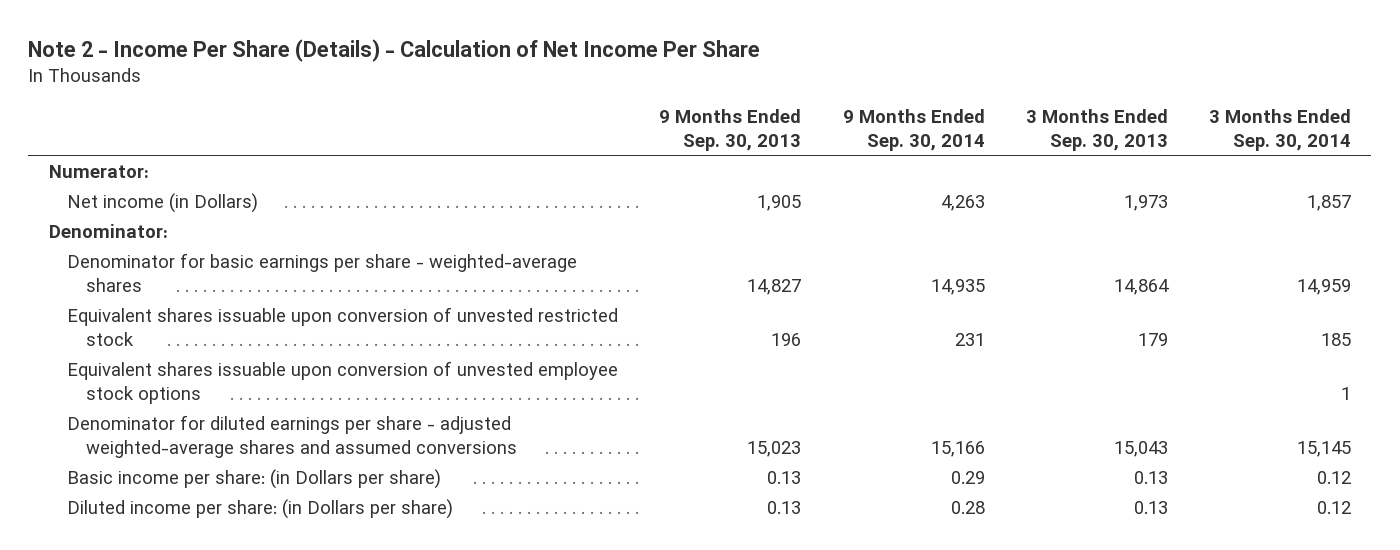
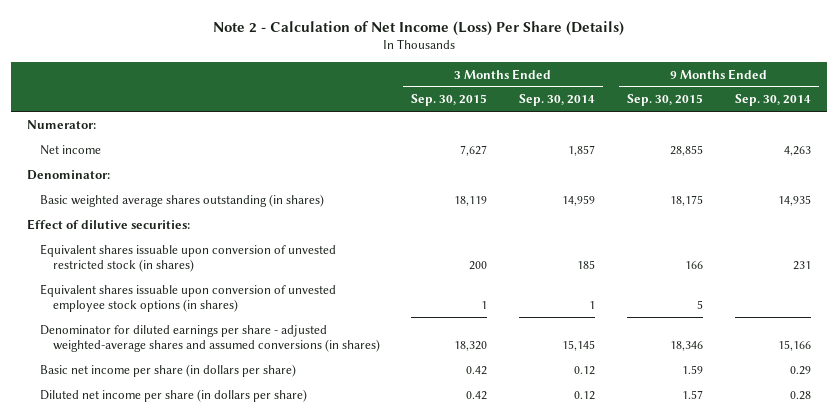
[28,39,761,63] Note 2 - Income Per Share (Details) - Calculation of Net Income Per Share -> [213,20,625,36] Note 2 - Calculation of Net Income (Loss) Per Share (Details)
[659,108,802,151] 9 Months Ended Sep. 30, 2013 -> none
[1025,108,1168,151] 3 Months Ended Sep. 30, 2013 -> none
none -> [411,94,488,107] Sep. 30, 2015
none -> [627,94,704,107] Sep. 30, 2015
[67,192,259,213] Net income (in Dollars) -> [39,144,101,155] Net income
[67,252,578,292] Denominator for basic earnings per share - weighted-average shares -> [39,193,324,207] Basic weighted average shares outstanding (in shares)
none -> [27,218,191,230] Effect of dilutive securities:
[67,306,619,346] Equivalent shares issuable upon conversion of unvested restricted stock -> [39,243,336,272] Equivalent shares issuable upon conversion of unvested restricted stock (in shares)
[67,360,619,404] Equivalent shares issuable upon conversion of unvested employee stock options -> [39,283,336,312] Equivalent shares issuable upon conversion of unvested employee stock options (in shares)
[67,414,517,458] Denominator for diluted earnings per share - adjusted weighted-average shares and assumed conversions -> [39,324,380,352] Denominator for diluted earnings per share - adjusted weighted-average shares and assumed conversions (in shares)
[67,468,442,489] Basic income per share: (in Dollars per share) -> [39,363,296,377] Basic net income per share (in dollars per share)
[67,498,454,519] Diluted income per share: (in Dollars per share) -> [39,388,307,402] Diluted net income per share (in dollars per share)

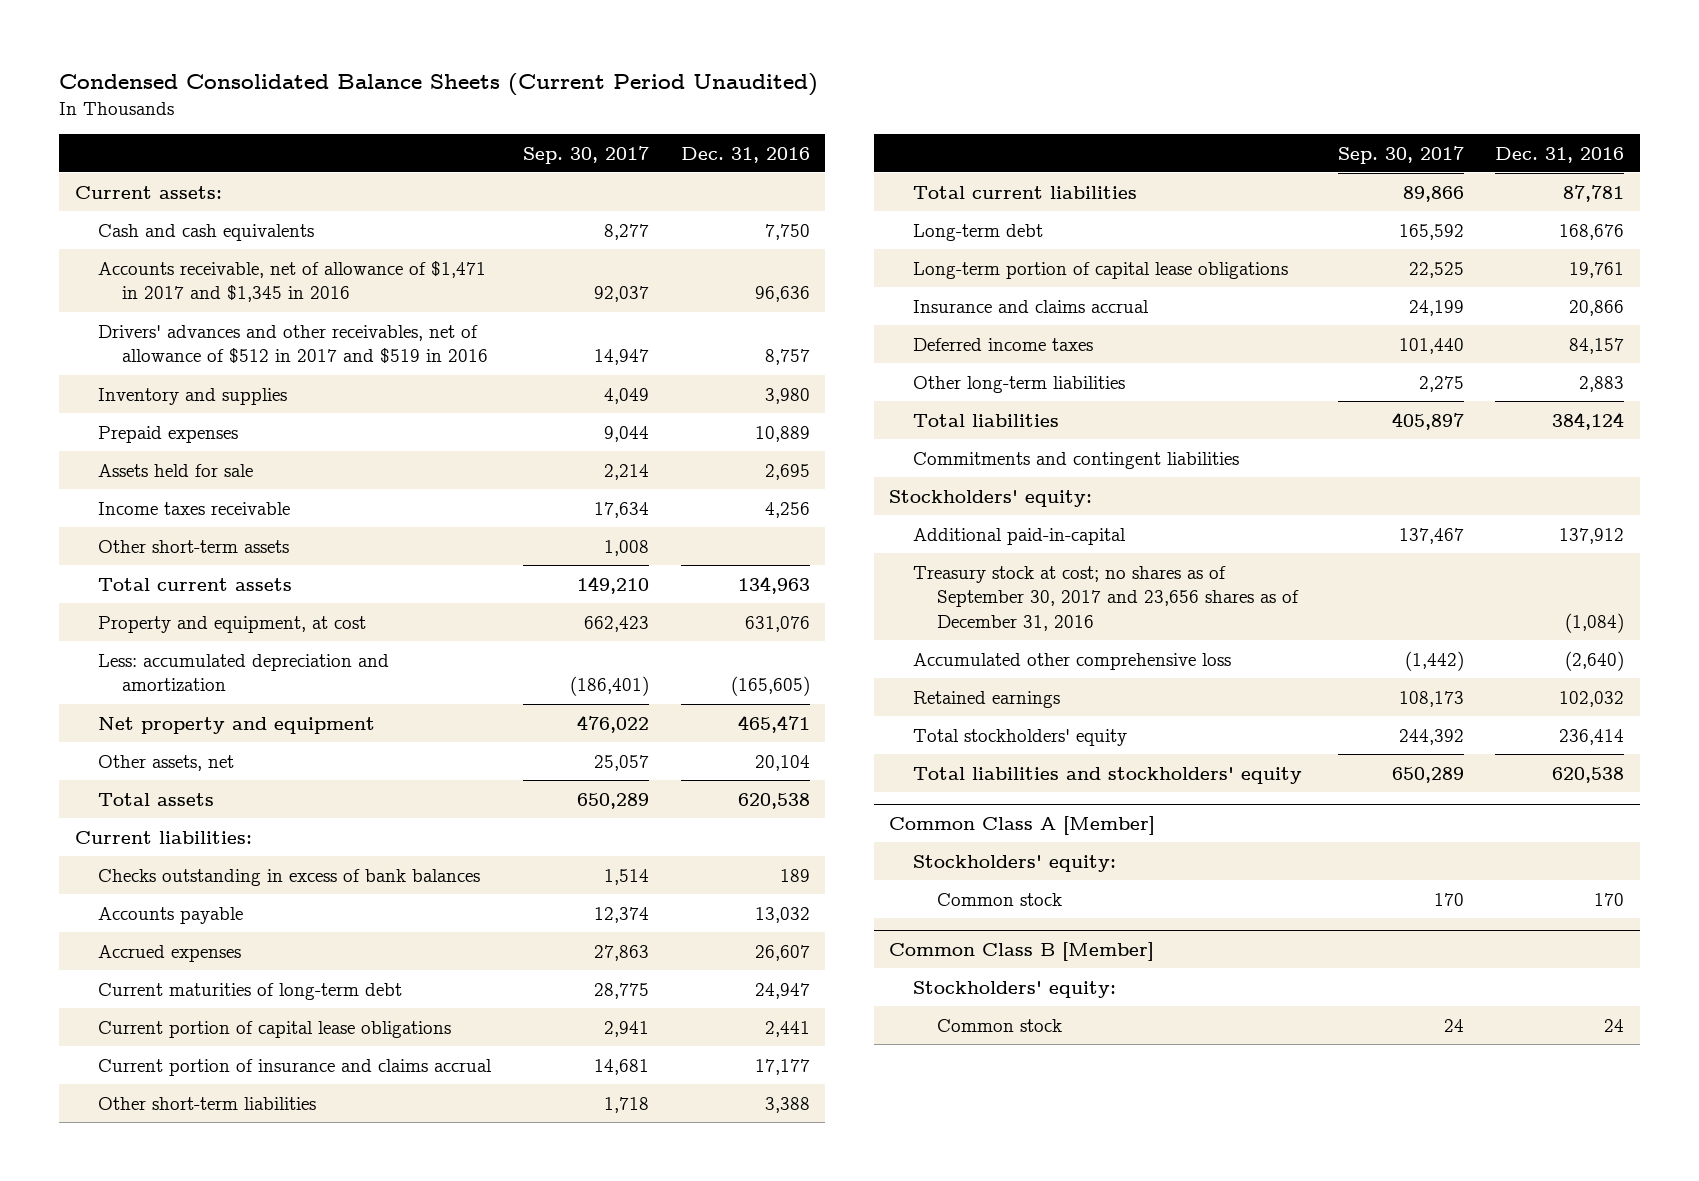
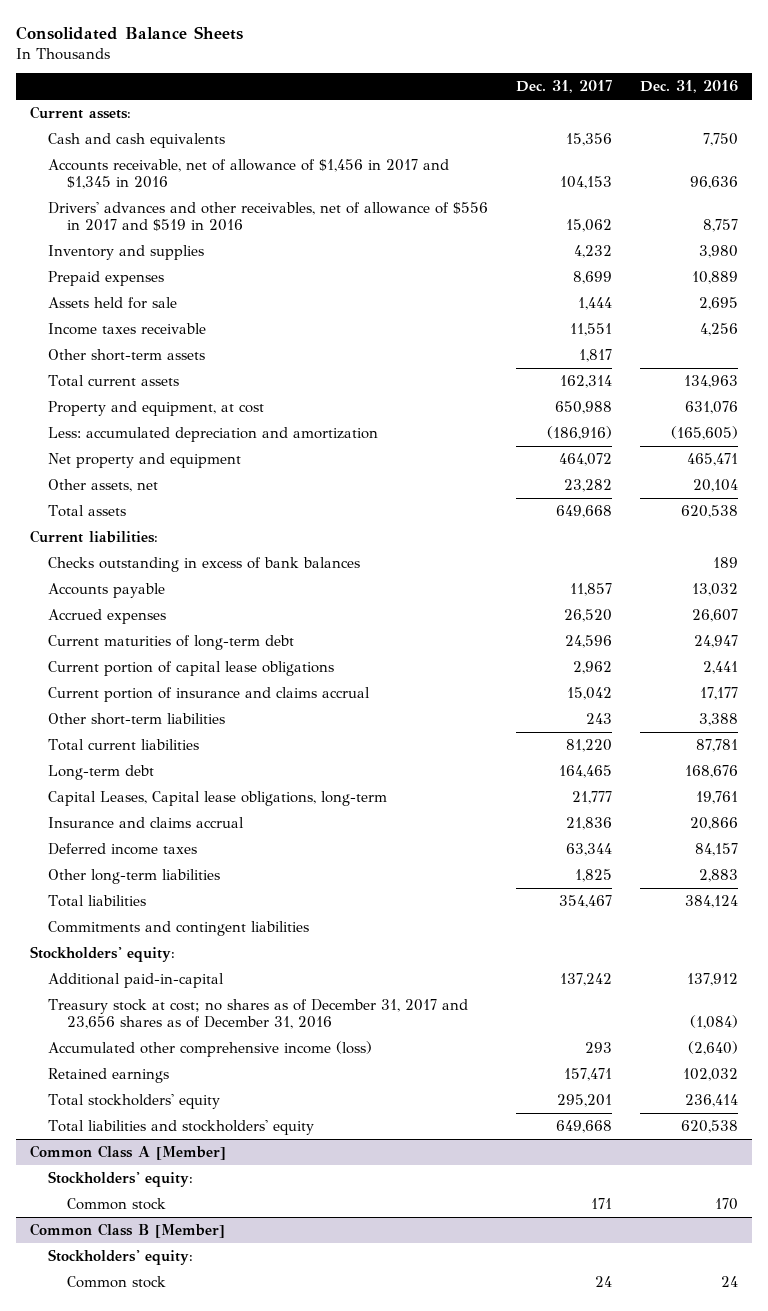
[58,72,818,96] Condensed Consolidated Balance Sheets (Current Period Unaudited) -> [15,25,243,40] Consolidated Balance Sheets
[522,145,649,164] Sep. 30, 2017 -> none
none -> [516,80,613,94] Dec. 31, 2017
[98,260,487,303] Accounts receivable, net of allowance of $1,471 in 2017 and $1,345 in 2016 -> [48,158,450,190] Accounts receivable, net of allowance of $1,456 in 2017 and $1,345 in 2016
[98,324,488,365] Drivers' advances and other receivables, net of allowance of $512 in 2017 and $519 in 2016 -> [48,201,489,232] Drivers' advances and other receivables, net of allowance of $556 in 2017 and $519 in 2016
[912,261,1288,279] Long-term portion of capital lease obligations -> [48,790,388,806] Capital Leases, Capital lease obligations, long-term
[912,565,1299,632] Treasury stock at cost; no shares as of September 30, 2017 and 23,656 shares as of December 31, 2016 -> [48,998,469,1030] Treasury stock at cost; no shares as of December 31, 2017 and 23,656 shares as of December 31, 2016
[912,652,1231,670] Accumulated other comprehensive loss -> [48,1040,373,1057] Accumulated other comprehensive income (loss)

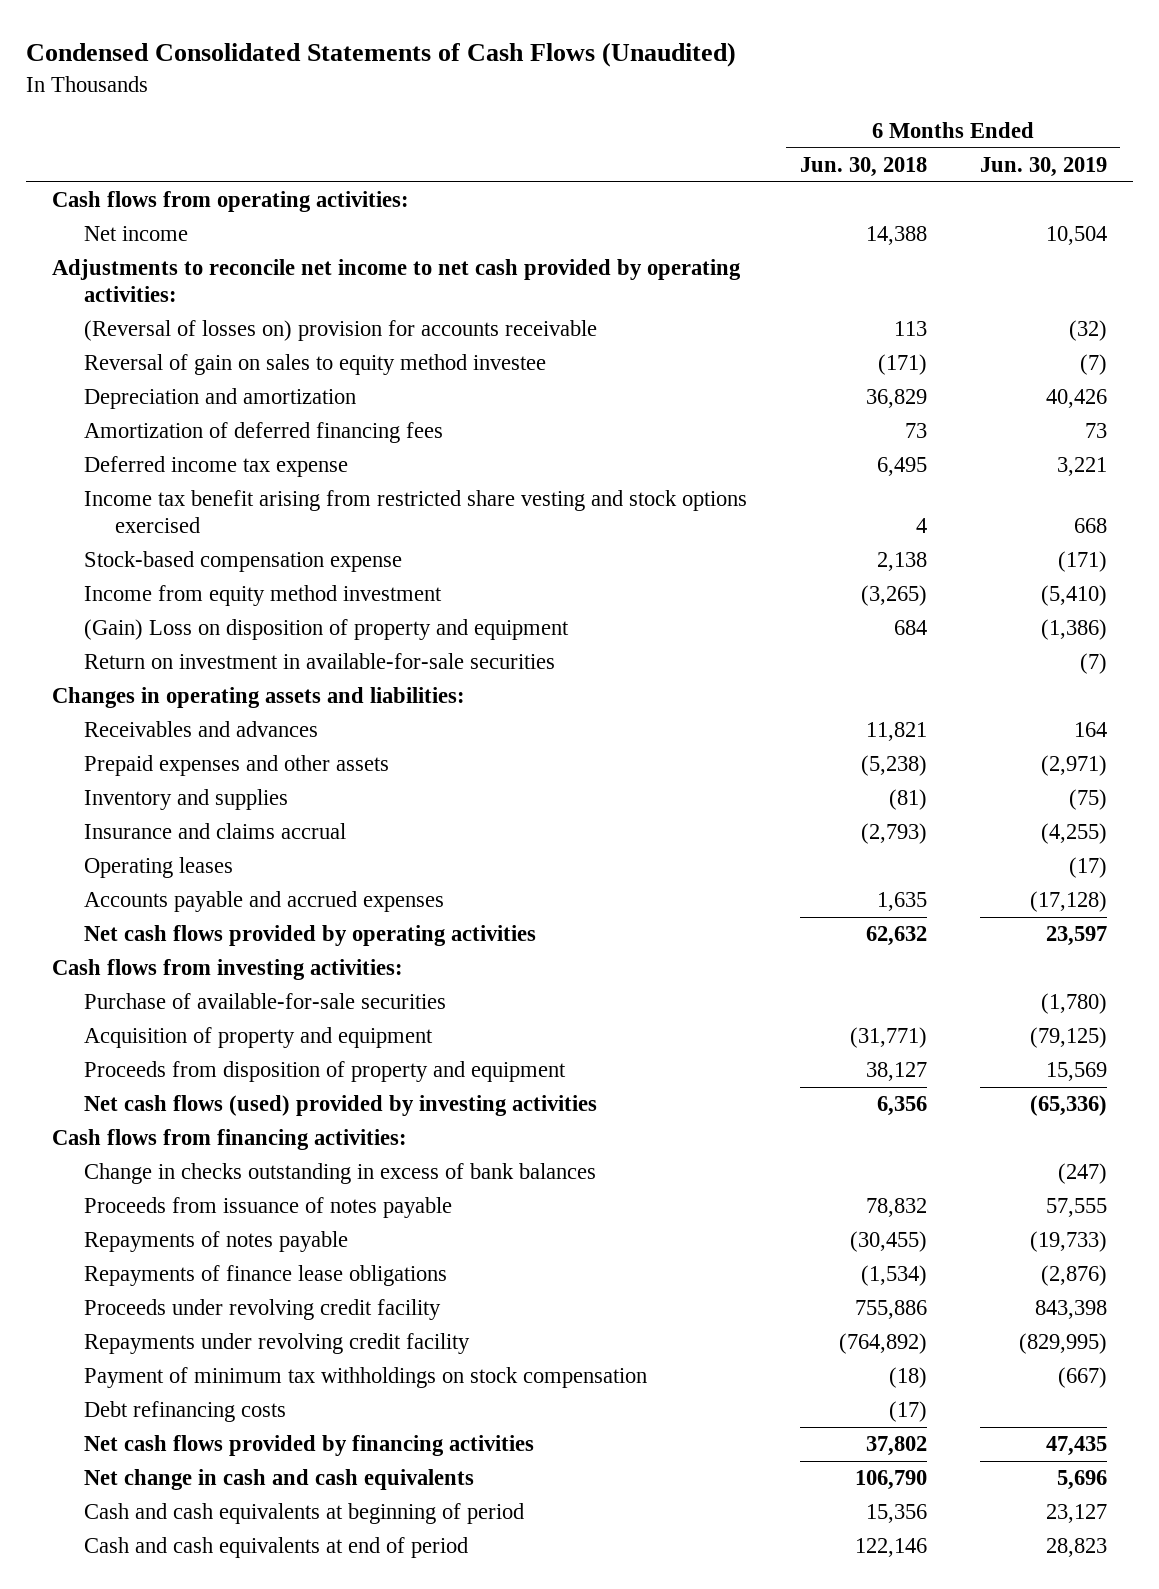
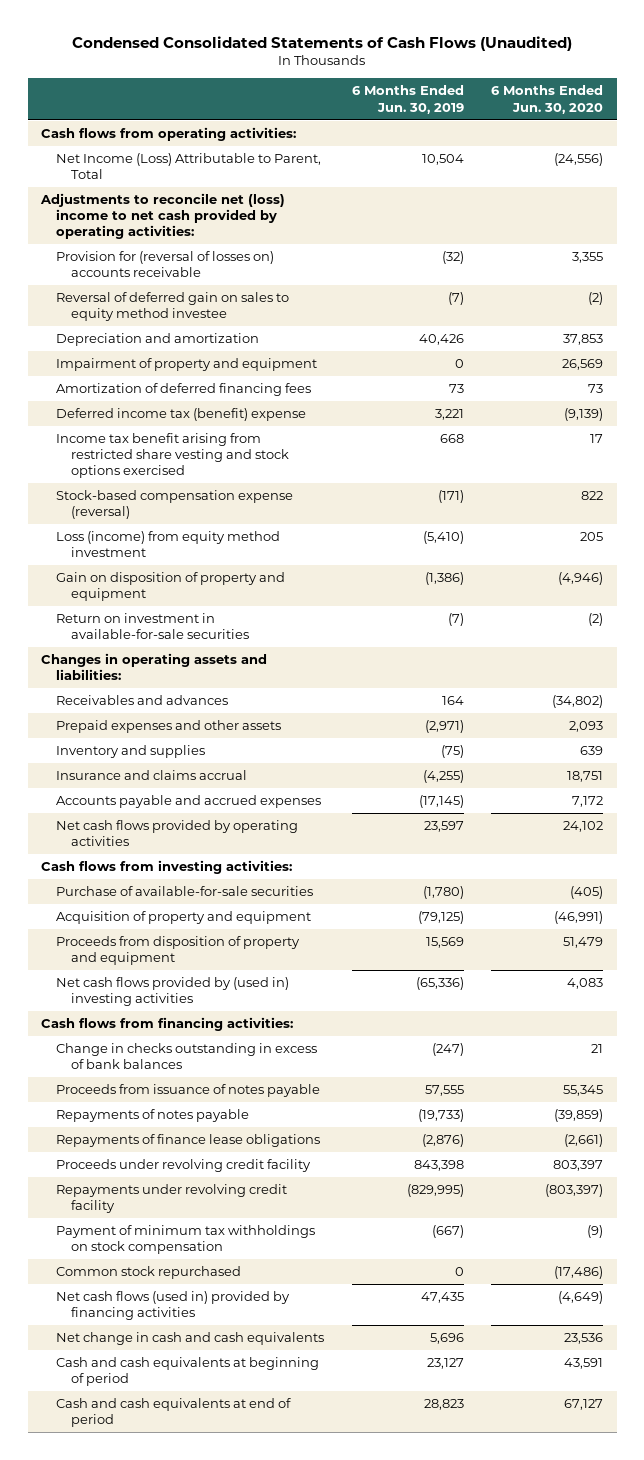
[799,157,927,178] Jun. 30, 2018 -> none
none -> [490,85,603,114] 6 Months Ended Jun. 30, 2020
[83,226,188,242] Net income -> [56,153,322,180] Net Income (Loss) Attributable to Parent, Total
[52,259,742,303] Adjustments to reconcile net income to net cash provided by operating activities: -> [40,193,286,240] Adjustments to reconcile net (loss) income to net cash provided by operating activities:
[83,320,597,342] (Reversal of losses on) provision for accounts receivable -> [56,251,275,278] Provision for (reversal of losses on) accounts receivable
[83,354,546,376] Reversal of gain on sales to equity method investee -> [56,292,290,322] Reversal of deferred gain on sales to equity method investee
none -> [56,358,318,372] Impairment of property and equipment
[83,456,348,478] Deferred income tax expense -> [56,408,307,422] Deferred income tax (benefit) expense
[83,551,402,573] Stock-based compensation expense -> [56,490,294,520] Stock-based compensation expense (reversal)
[83,585,442,607] Income from equity method investment -> [56,531,281,558] Loss (income) from equity method investment
[83,619,569,641] (Gain) Loss on disposition of property and equipment -> [56,572,286,602] Gain on disposition of property and equipment
[83,857,233,879] Operating leases -> none
[1029,891,1107,913] (17,128) -> [418,795,464,809] (17,145)
[83,1095,597,1117] Net cash flows (used) provided by investing activities -> [56,977,290,1007] Net cash flows provided by (used in) investing activities
[83,1401,286,1423] Debt refinancing costs -> none
none -> [56,1266,242,1280] Common stock repurchased
[83,1435,534,1457] Net cash flows provided by financing activities -> [56,1291,291,1321] Net cash flows (used in) provided by financing activities

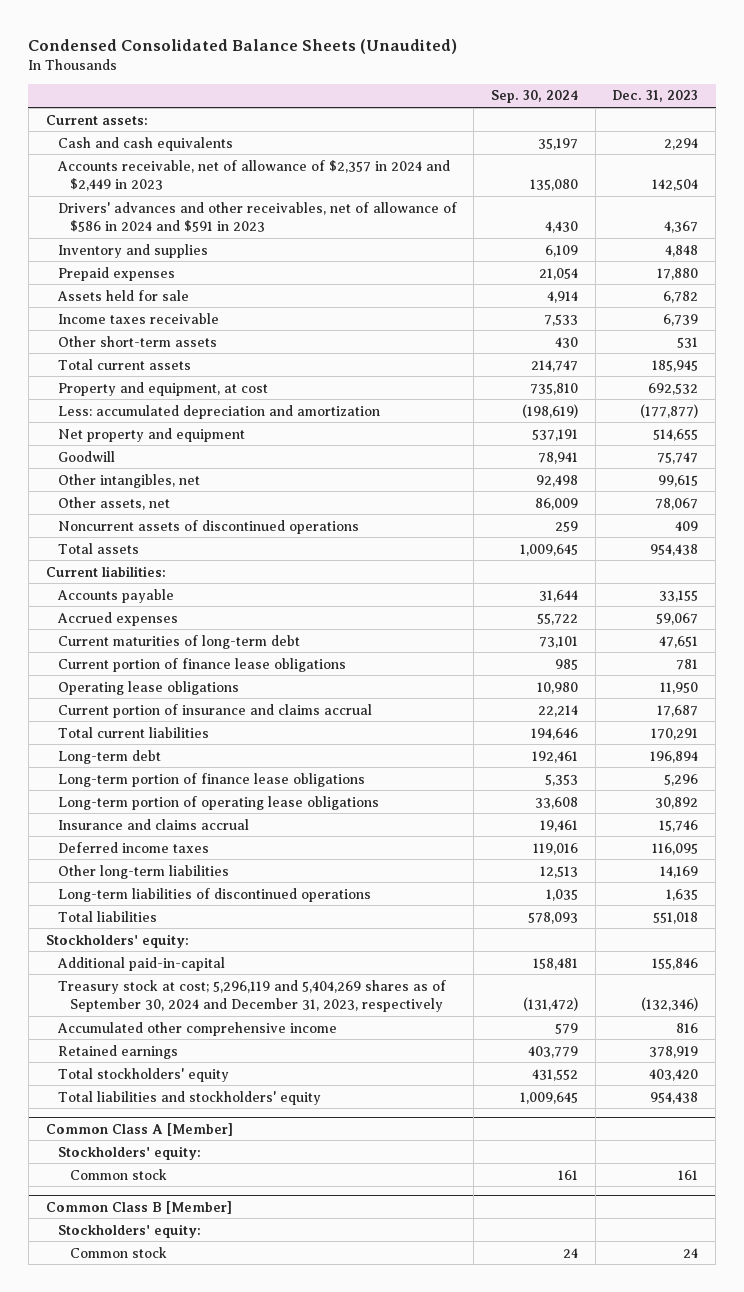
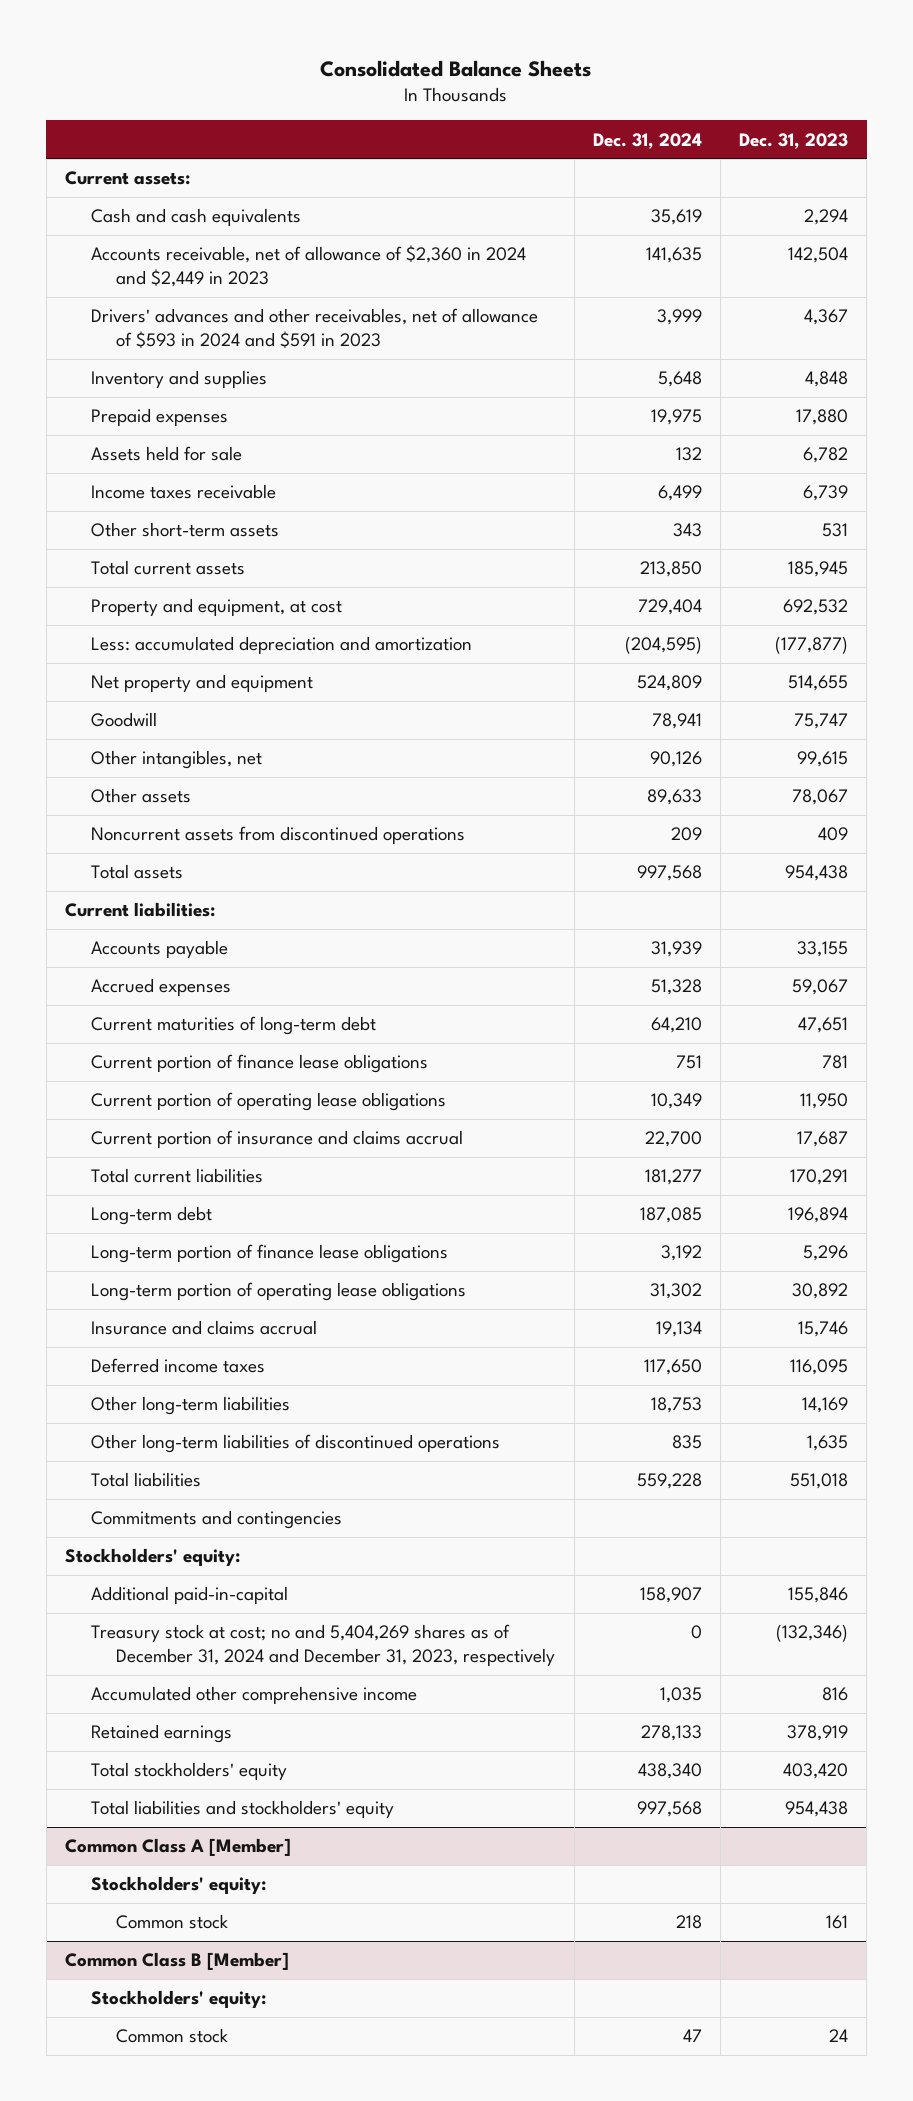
[28,38,458,54] Condensed Consolidated Balance Sheets (Unaudited) -> [320,59,592,77] Consolidated Balance Sheets
[491,90,579,104] Sep. 30, 2024 -> none
none -> [592,132,702,149] Dec. 31, 2024
[56,159,450,191] Accounts receivable, net of allowance of $2,357 in 2024 and $2,449 in 2023 -> [90,245,526,288] Accounts receivable, net of allowance of $2,360 in 2024 and $2,449 in 2023
[57,201,457,232] Drivers' advances and other receivables, net of allowance of $586 in 2024 and $591 in 2023 -> [90,308,538,349] Drivers' advances and other receivables, net of allowance of $593 in 2024 and $591 in 2023
[57,496,170,510] Other assets, net -> [90,788,191,804] Other assets
[57,519,359,534] Noncurrent assets of discontinued operations -> [90,826,465,845] Noncurrent assets from discontinued operations
[57,680,239,695] Operating lease obligations -> [90,1092,446,1112] Current portion of operating lease obligations
[57,887,371,902] Long-term liabilities of discontinued operations -> [90,1434,500,1454] Other long-term liabilities of discontinued operations
none -> [90,1510,342,1530] Commitments and contingencies
[57,979,446,1012] Treasury stock at cost; 5,296,119 and 5,404,269 shares as of September 30, 2024 and December 31, 2023, respectively -> [90,1624,556,1667] Treasury stock at cost; no and 5,404,269 shares as of December 31, 2024 and December 31, 2023, respectively

